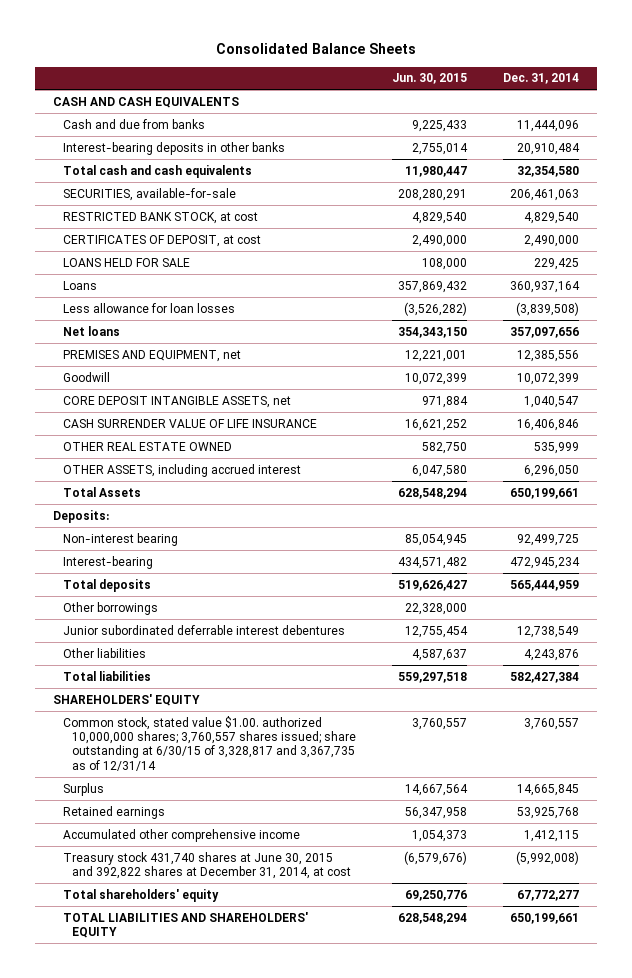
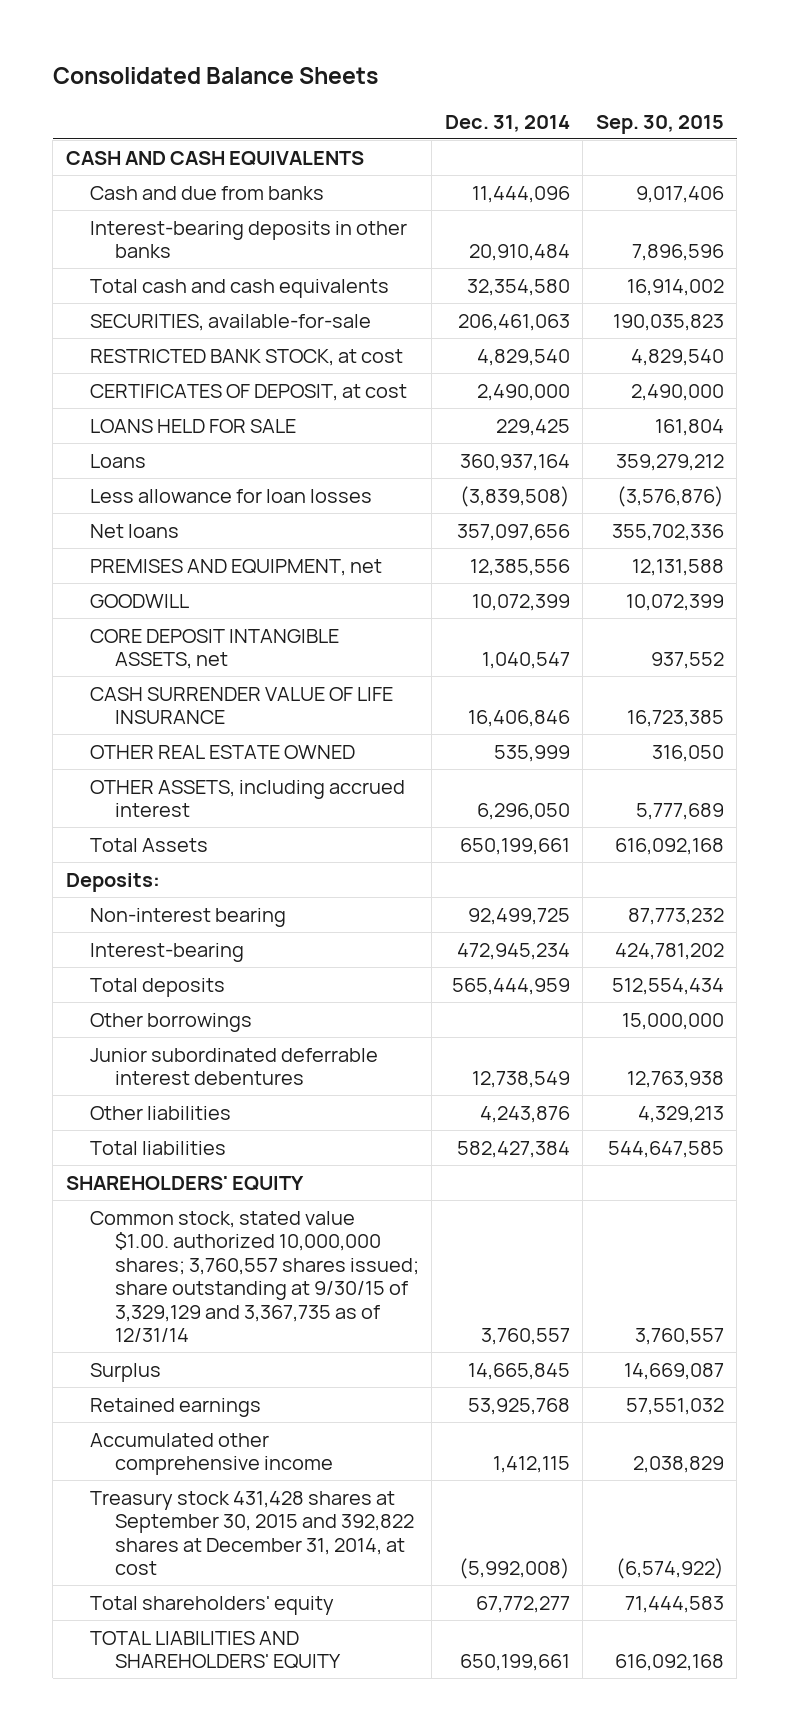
[391,73,467,85] Jun. 30, 2015 -> none
none -> [595,114,724,134] Sep. 30, 2015
[62,371,110,382] Goodwill -> [90,593,190,608] GOODWILL
[62,715,357,771] Common stock, stated value $1.00. authorized 10,000,000 shares; 3,760,557 shares issued; share outstanding at 6/30/15 of 3,328,817 and 3,367,735 as of 12/31/14 -> [90,1210,419,1343] Common stock, stated value $1.00. authorized 10,000,000 shares; 3,760,557 shares issued; share outstanding at 9/30/15 of 3,329,129 and 3,367,735 as of 12/31/14
[62,851,352,880] Treasury stock 431,740 shares at June 30, 2015 and 392,822 shares at December 31, 2014, at cost -> [90,1490,414,1576] Treasury stock 431,428 shares at September 30, 2015 and 392,822 shares at December 31, 2014, at cost

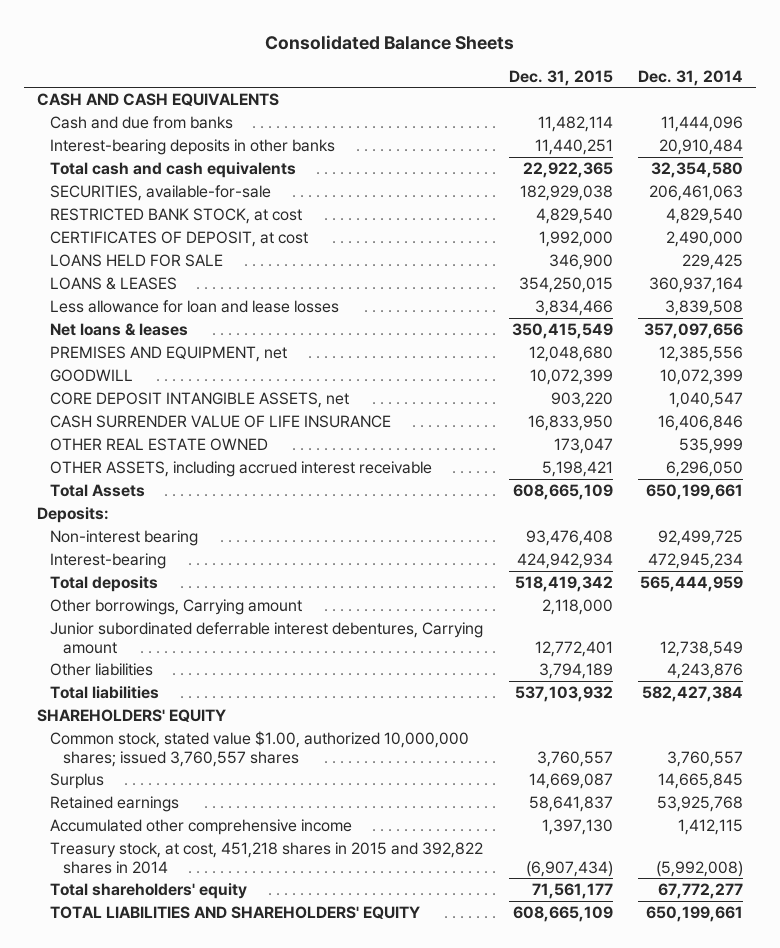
[595,114,724,134] Sep. 30, 2015 -> none
none -> [508,69,613,86] Dec. 31, 2015
[90,453,147,468] Loans -> [49,277,177,291] LOANS & LEASES
[90,488,373,503] Less allowance for loan losses -> [49,300,339,314] Less allowance for loan and lease losses
[459,485,570,507] (3,839,508) -> [665,300,744,317] 3,839,508
[90,523,180,538] Net loans -> [49,323,188,337] Net loans & leases
[90,779,406,818] OTHER ASSETS, including accrued interest -> [49,461,432,478] OTHER ASSETS, including accrued interest receivable
[90,1012,253,1032] Other borrowings -> [49,599,302,616] Other borrowings, Carrying amount
[90,1047,379,1086] Junior subordinated deferrable interest debentures -> [49,622,483,654] Junior subordinated deferrable interest debentures, Carrying amount
[90,1210,419,1343] Common stock, stated value $1.00. authorized 10,000,000 shares; 3,760,557 shares issued; share outstanding at 9/30/15 of 3,329,129 and 3,367,735 as of 12/31/14 -> [49,731,469,767] Common stock, stated value $1.00, authorized 10,000,000 shares; issued 3,760,557 shares
[90,1490,414,1576] Treasury stock 431,428 shares at September 30, 2015 and 392,822 shares at December 31, 2014, at cost -> [49,842,483,874] Treasury stock, at cost, 451,218 shares in 2015 and 392,822 shares in 2014

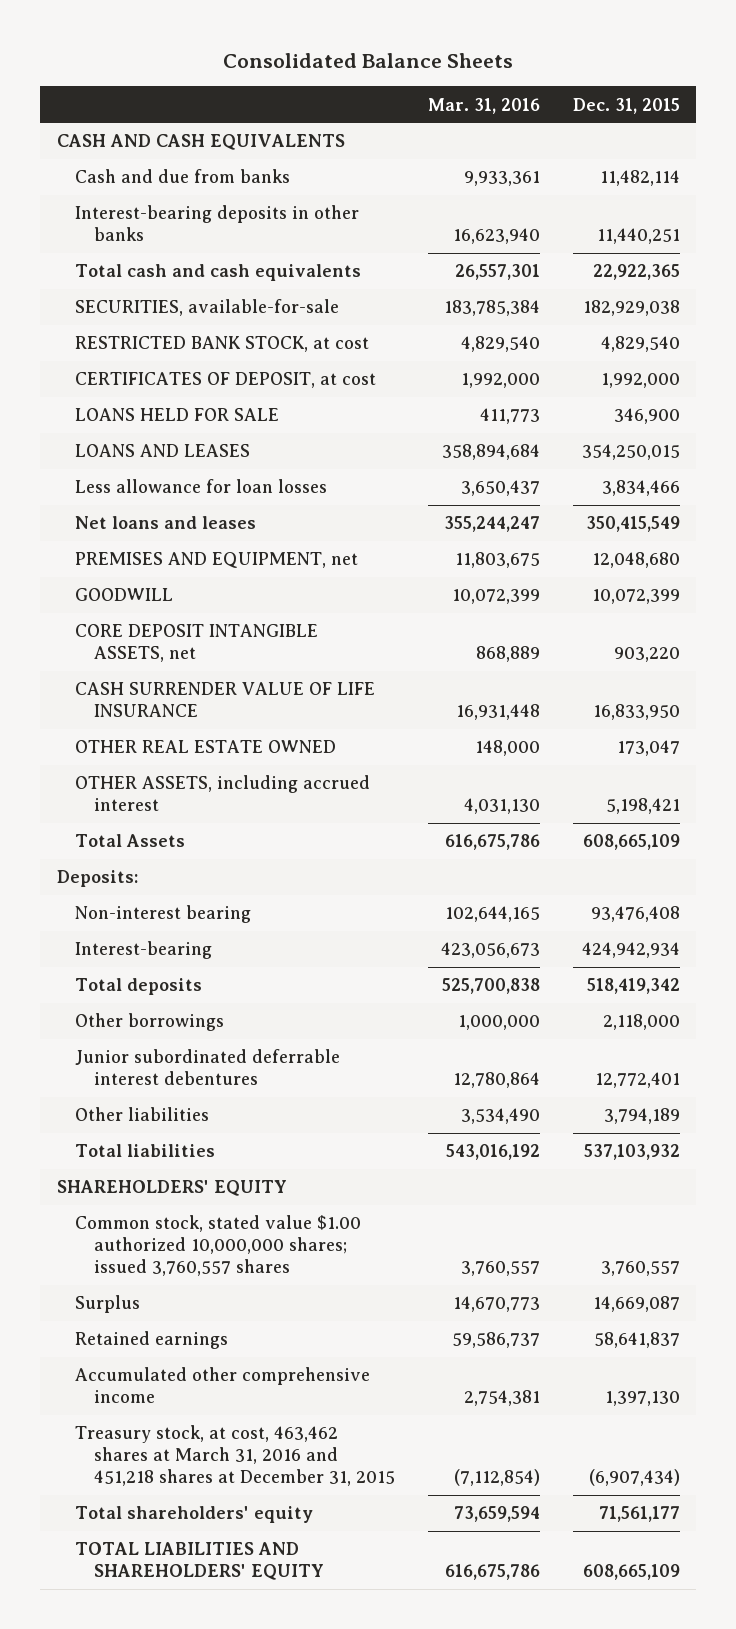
[638,69,744,86] Dec. 31, 2014 -> none
none -> [427,97,540,114] Mar. 31, 2016
[49,277,177,291] LOANS & LEASES -> [75,444,251,458] LOANS AND LEASES
[49,300,339,314] Less allowance for loan and lease losses -> [75,479,328,494] Less allowance for loan losses
[49,323,188,337] Net loans & leases -> [75,516,257,530] Net loans and leases
[49,461,432,478] OTHER ASSETS, including accrued interest receivable -> [75,775,371,812] OTHER ASSETS, including accrued interest
[49,599,302,616] Other borrowings, Carrying amount -> [75,1013,225,1032] Other borrowings
[49,622,483,654] Junior subordinated deferrable interest debentures, Carrying amount -> [75,1049,341,1086] Junior subordinated deferrable interest debentures
[49,731,469,767] Common stock, stated value $1.00, authorized 10,000,000 shares; issued 3,760,557 shares -> [75,1215,362,1277] Common stock, stated value $1.00 authorized 10,000,000 shares; issued 3,760,557 shares
[49,842,483,874] Treasury stock, at cost, 451,218 shares in 2015 and 392,822 shares in 2014 -> [75,1425,395,1487] Treasury stock, at cost, 463,462 shares at March 31, 2016 and 451,218 shares at December 31, 2015

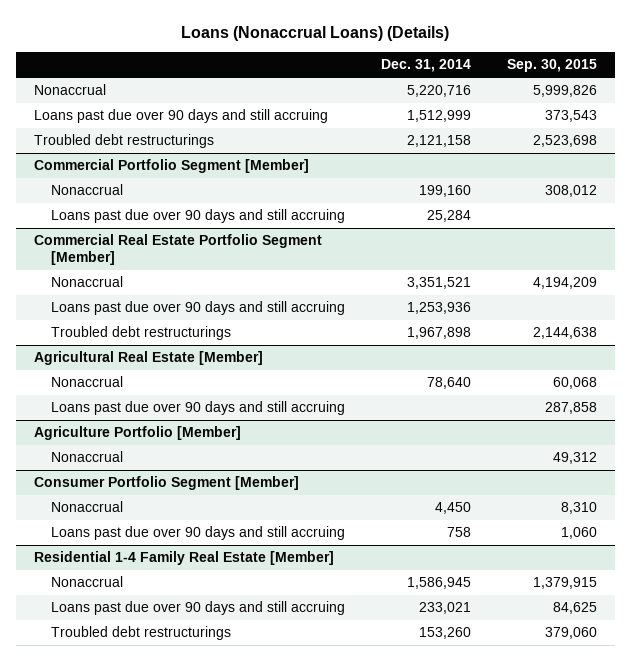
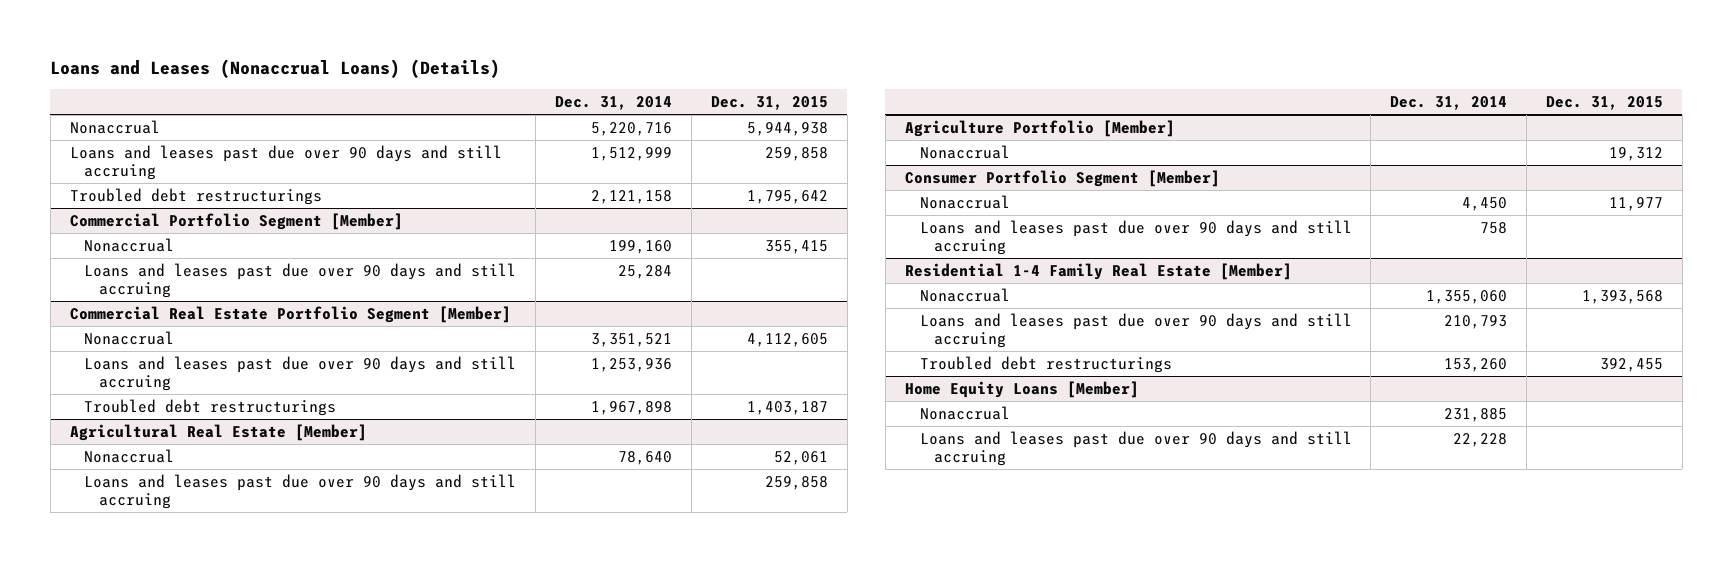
[181,25,450,41] Loans (Nonaccrual Loans) (Details) -> [50,59,501,79] Loans and Leases (Nonaccrual Loans) (Details)
[507,59,598,73] Sep. 30, 2015 -> none
none -> [710,96,828,111] Dec. 31, 2015
[33,109,328,124] Loans past due over 90 days and still accruing -> [69,144,502,181] Loans and leases past due over 90 days and still accruing
[51,209,346,224] Loans past due over 90 days and still accruing -> [84,262,517,299] Loans and leases past due over 90 days and still accruing
[51,301,346,316] Loans past due over 90 days and still accruing -> [84,355,517,392] Loans and leases past due over 90 days and still accruing
[51,401,346,416] Loans past due over 90 days and still accruing -> [84,473,517,510] Loans and leases past due over 90 days and still accruing
[51,526,346,541] Loans past due over 90 days and still accruing -> [919,219,1352,256] Loans and leases past due over 90 days and still accruing
[407,577,472,590] 1,586,945 -> [1426,289,1508,304] 1,355,060
[51,601,346,616] Loans past due over 90 days and still accruing -> [919,312,1352,349] Loans and leases past due over 90 days and still accruing
[419,602,472,615] 233,021 -> [1444,314,1508,329] 210,793
none -> [904,380,1139,398] Home Equity Loans [Member]
none -> [919,405,1010,420] Nonaccrual
none -> [919,430,1352,467] Loans and leases past due over 90 days and still accruing

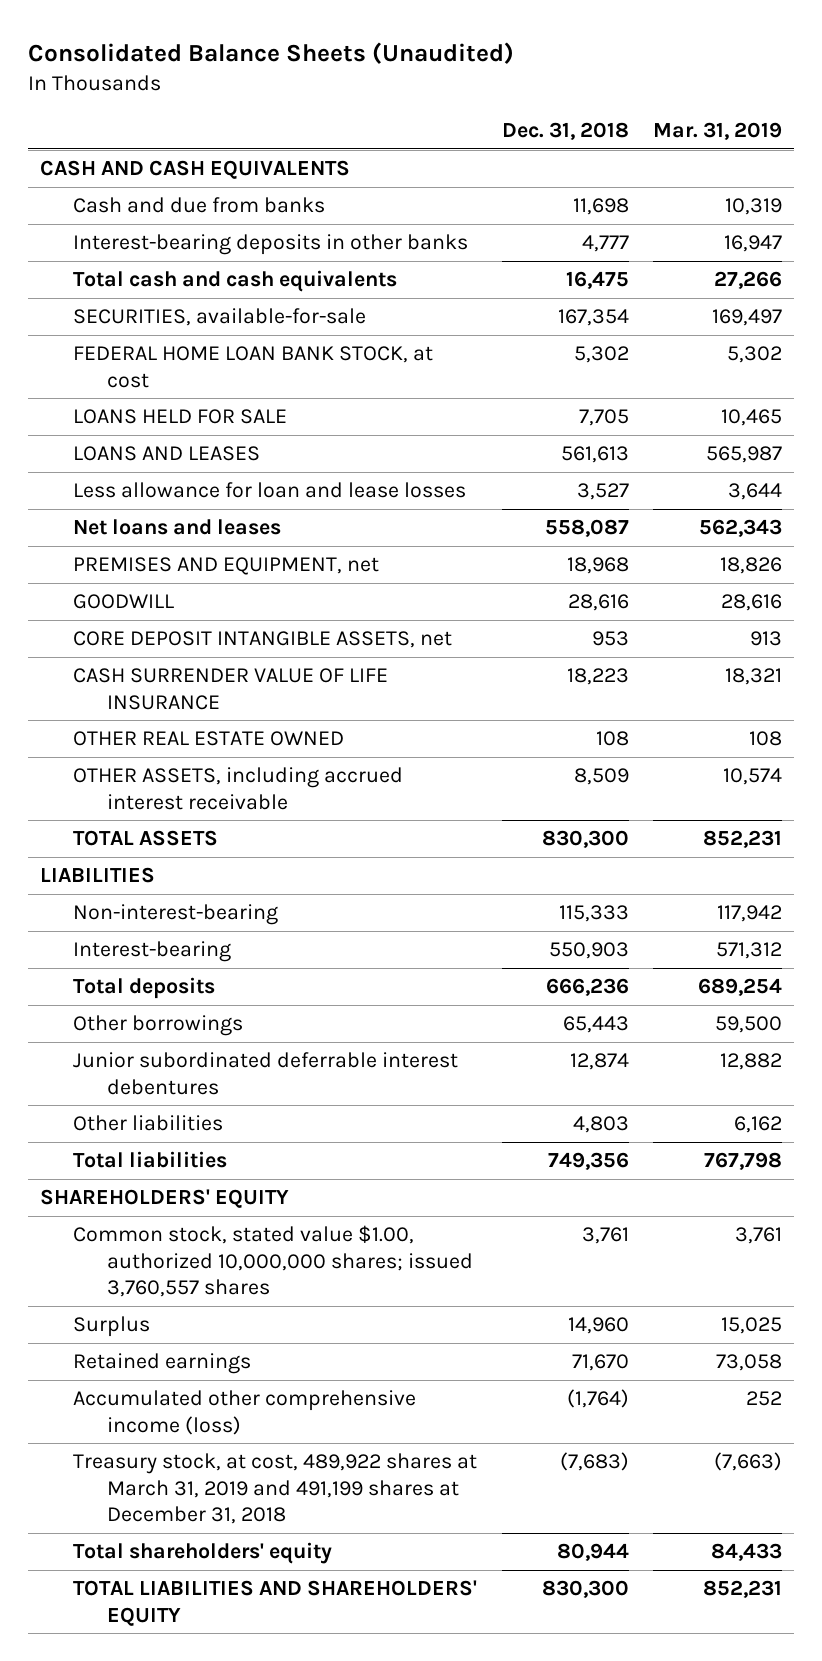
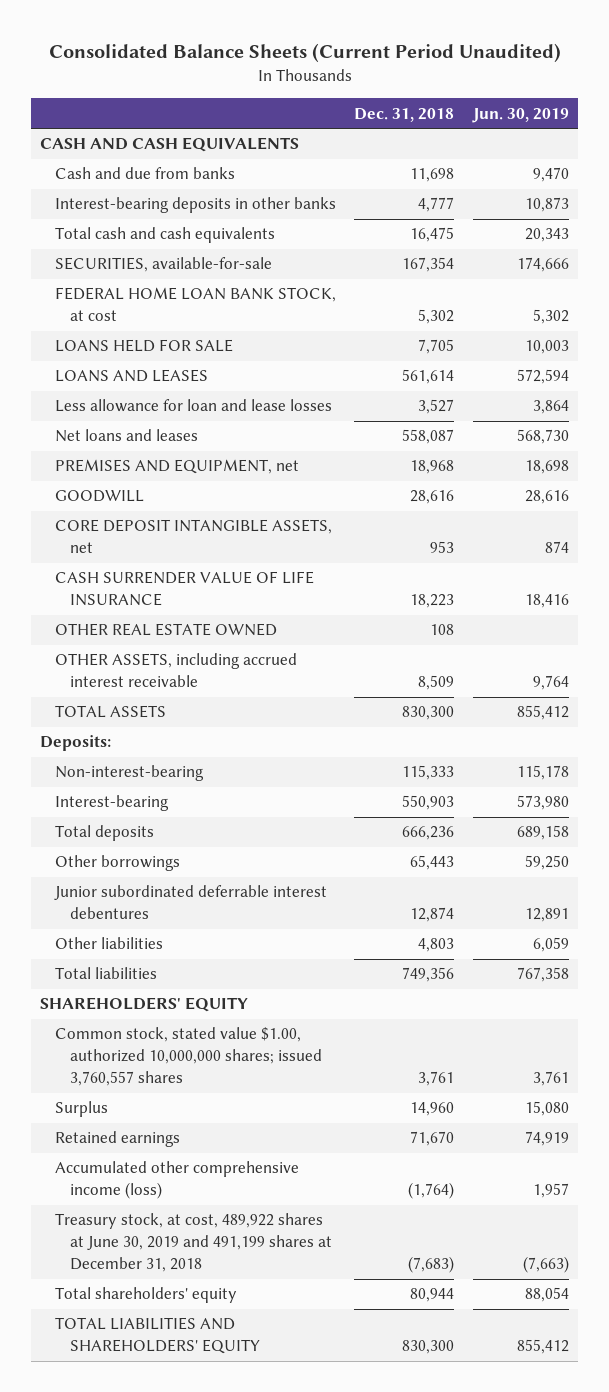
[28,42,515,65] Consolidated Balance Sheets (Unaudited) -> [48,42,561,63] Consolidated Balance Sheets (Current Period Unaudited)
[652,122,782,141] Mar. 31, 2019 -> none
none -> [471,107,569,123] Jun. 30, 2019
[560,446,629,464] 561,613 -> [402,369,455,385] 561,614
[40,867,156,884] LIABILITIES -> none
none -> [40,735,112,752] Deposits:
[73,1453,478,1524] Treasury stock, at cost, 489,922 shares at March 31, 2019 and 491,199 shares at December 31, 2018 -> [55,1213,332,1273] Treasury stock, at cost, 489,922 shares at June 30, 2019 and 491,199 shares at December 31, 2018

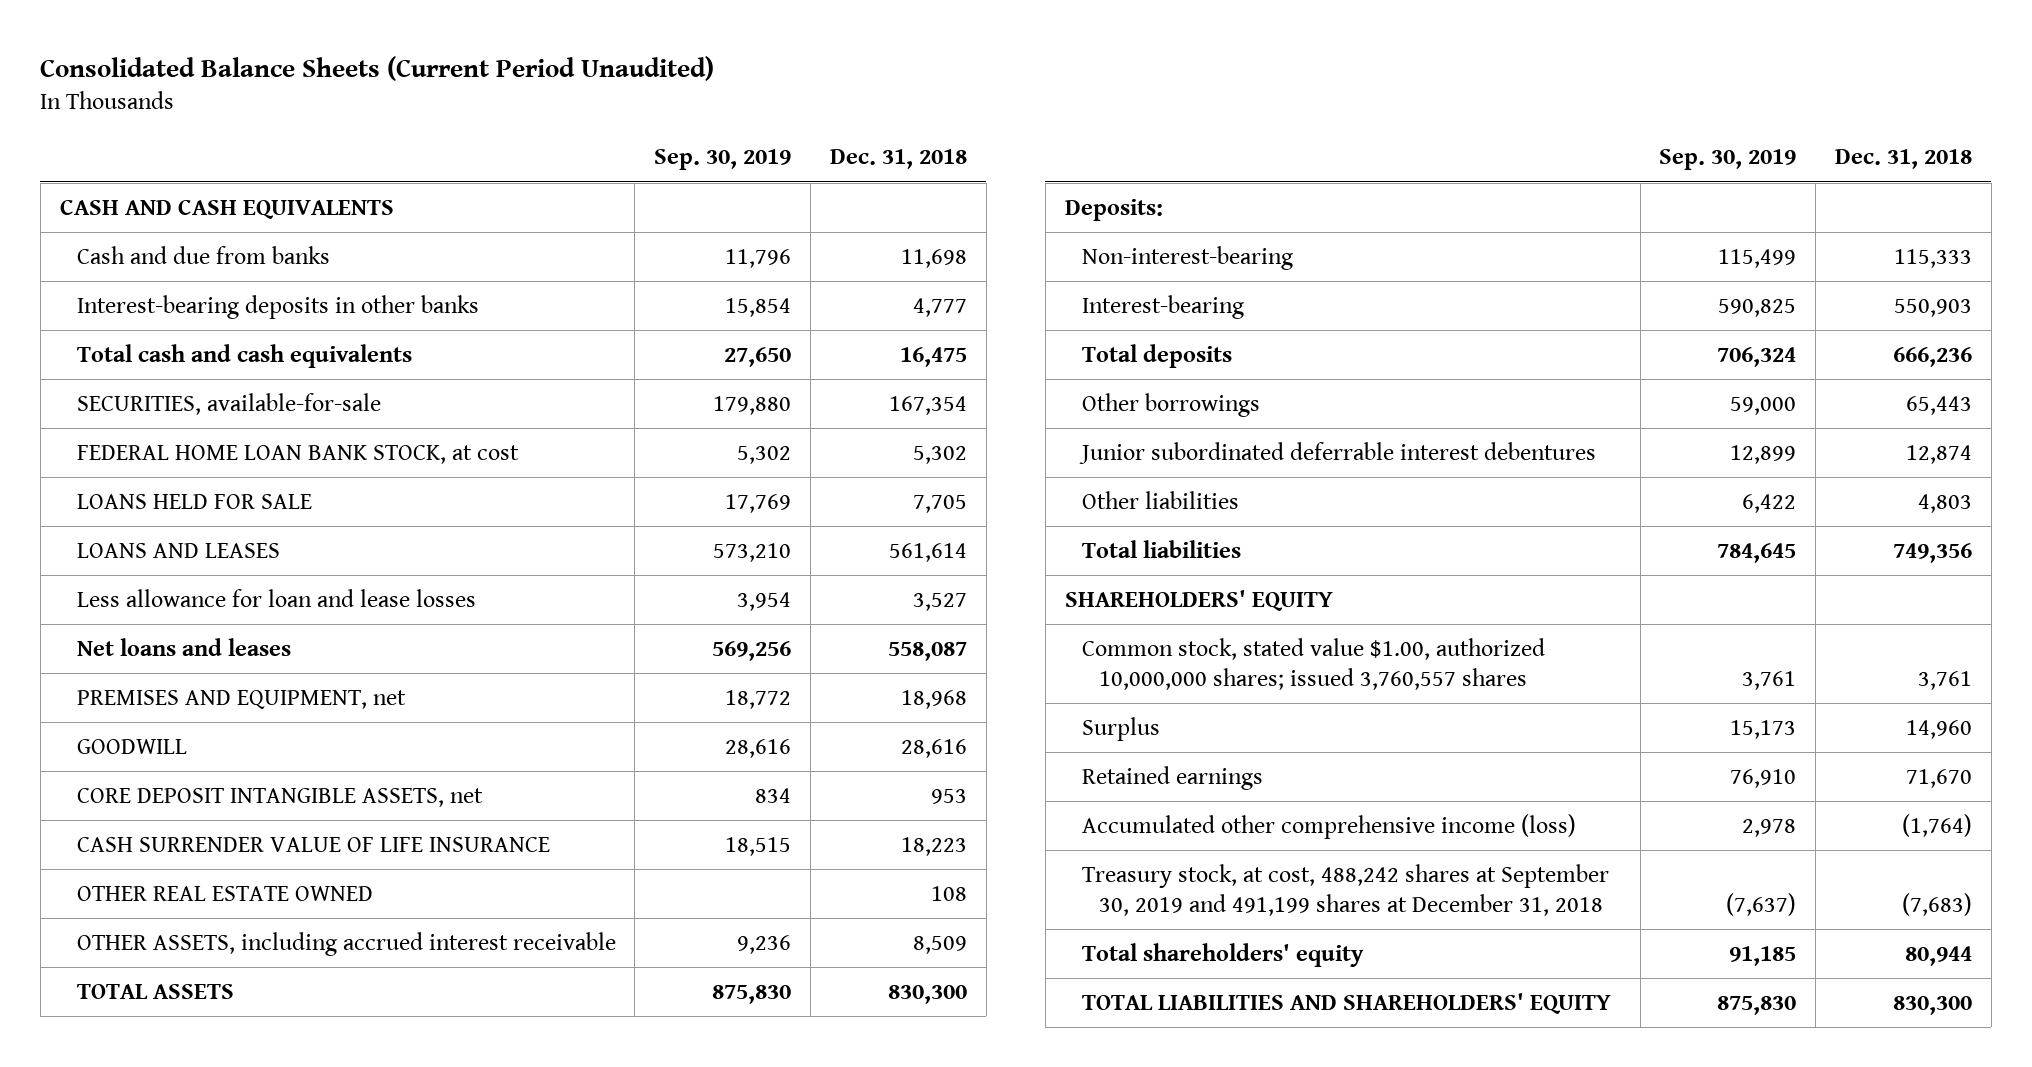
[471,107,569,123] Jun. 30, 2019 -> none
none -> [654,149,792,171] Sep. 30, 2019
[55,1213,332,1273] Treasury stock, at cost, 489,922 shares at June 30, 2019 and 491,199 shares at December 31, 2018 -> [1081,863,1609,917] Treasury stock, at cost, 488,242 shares at September 30, 2019 and 491,199 shares at December 31, 2018

